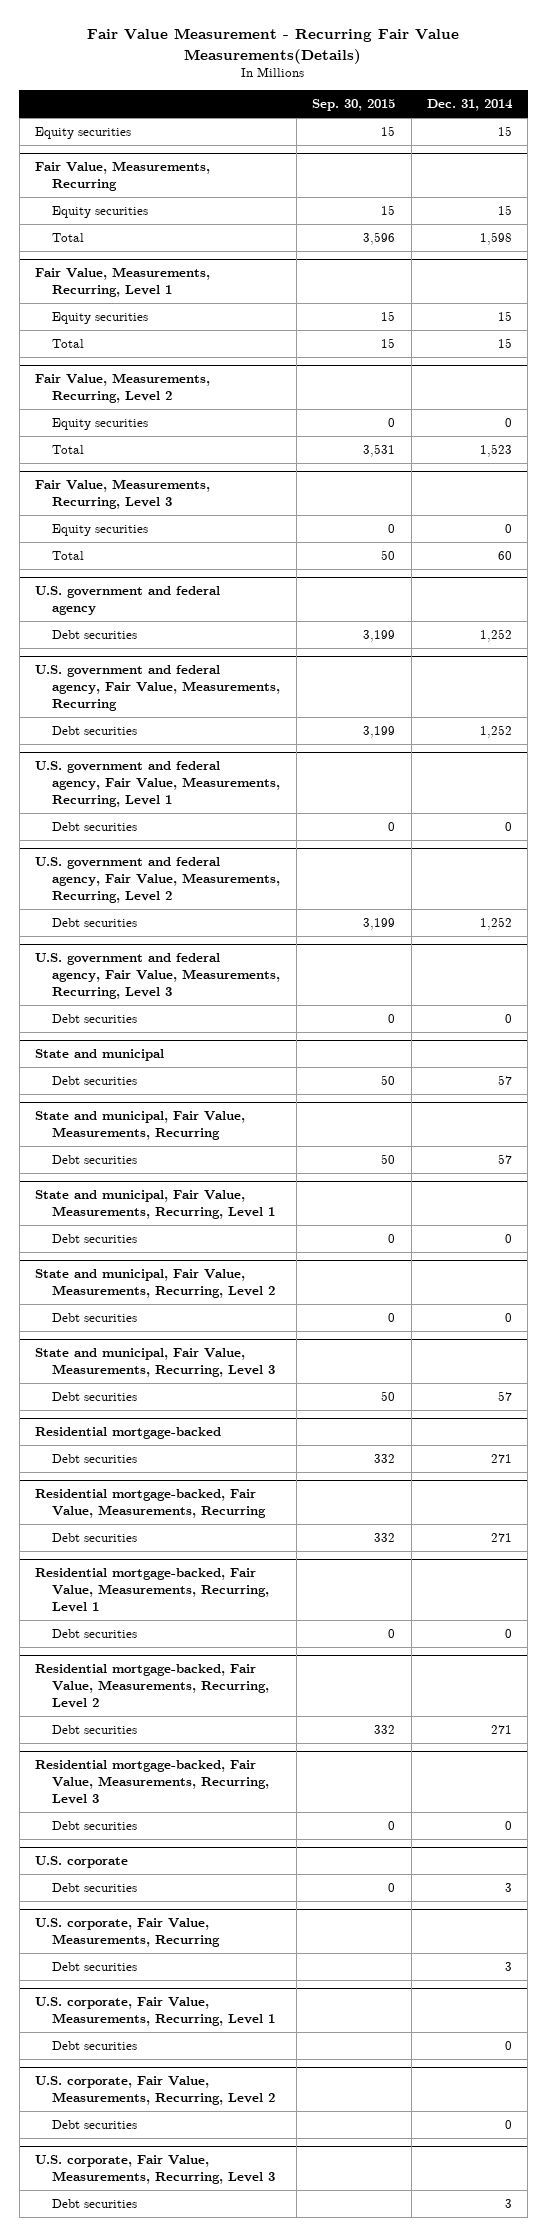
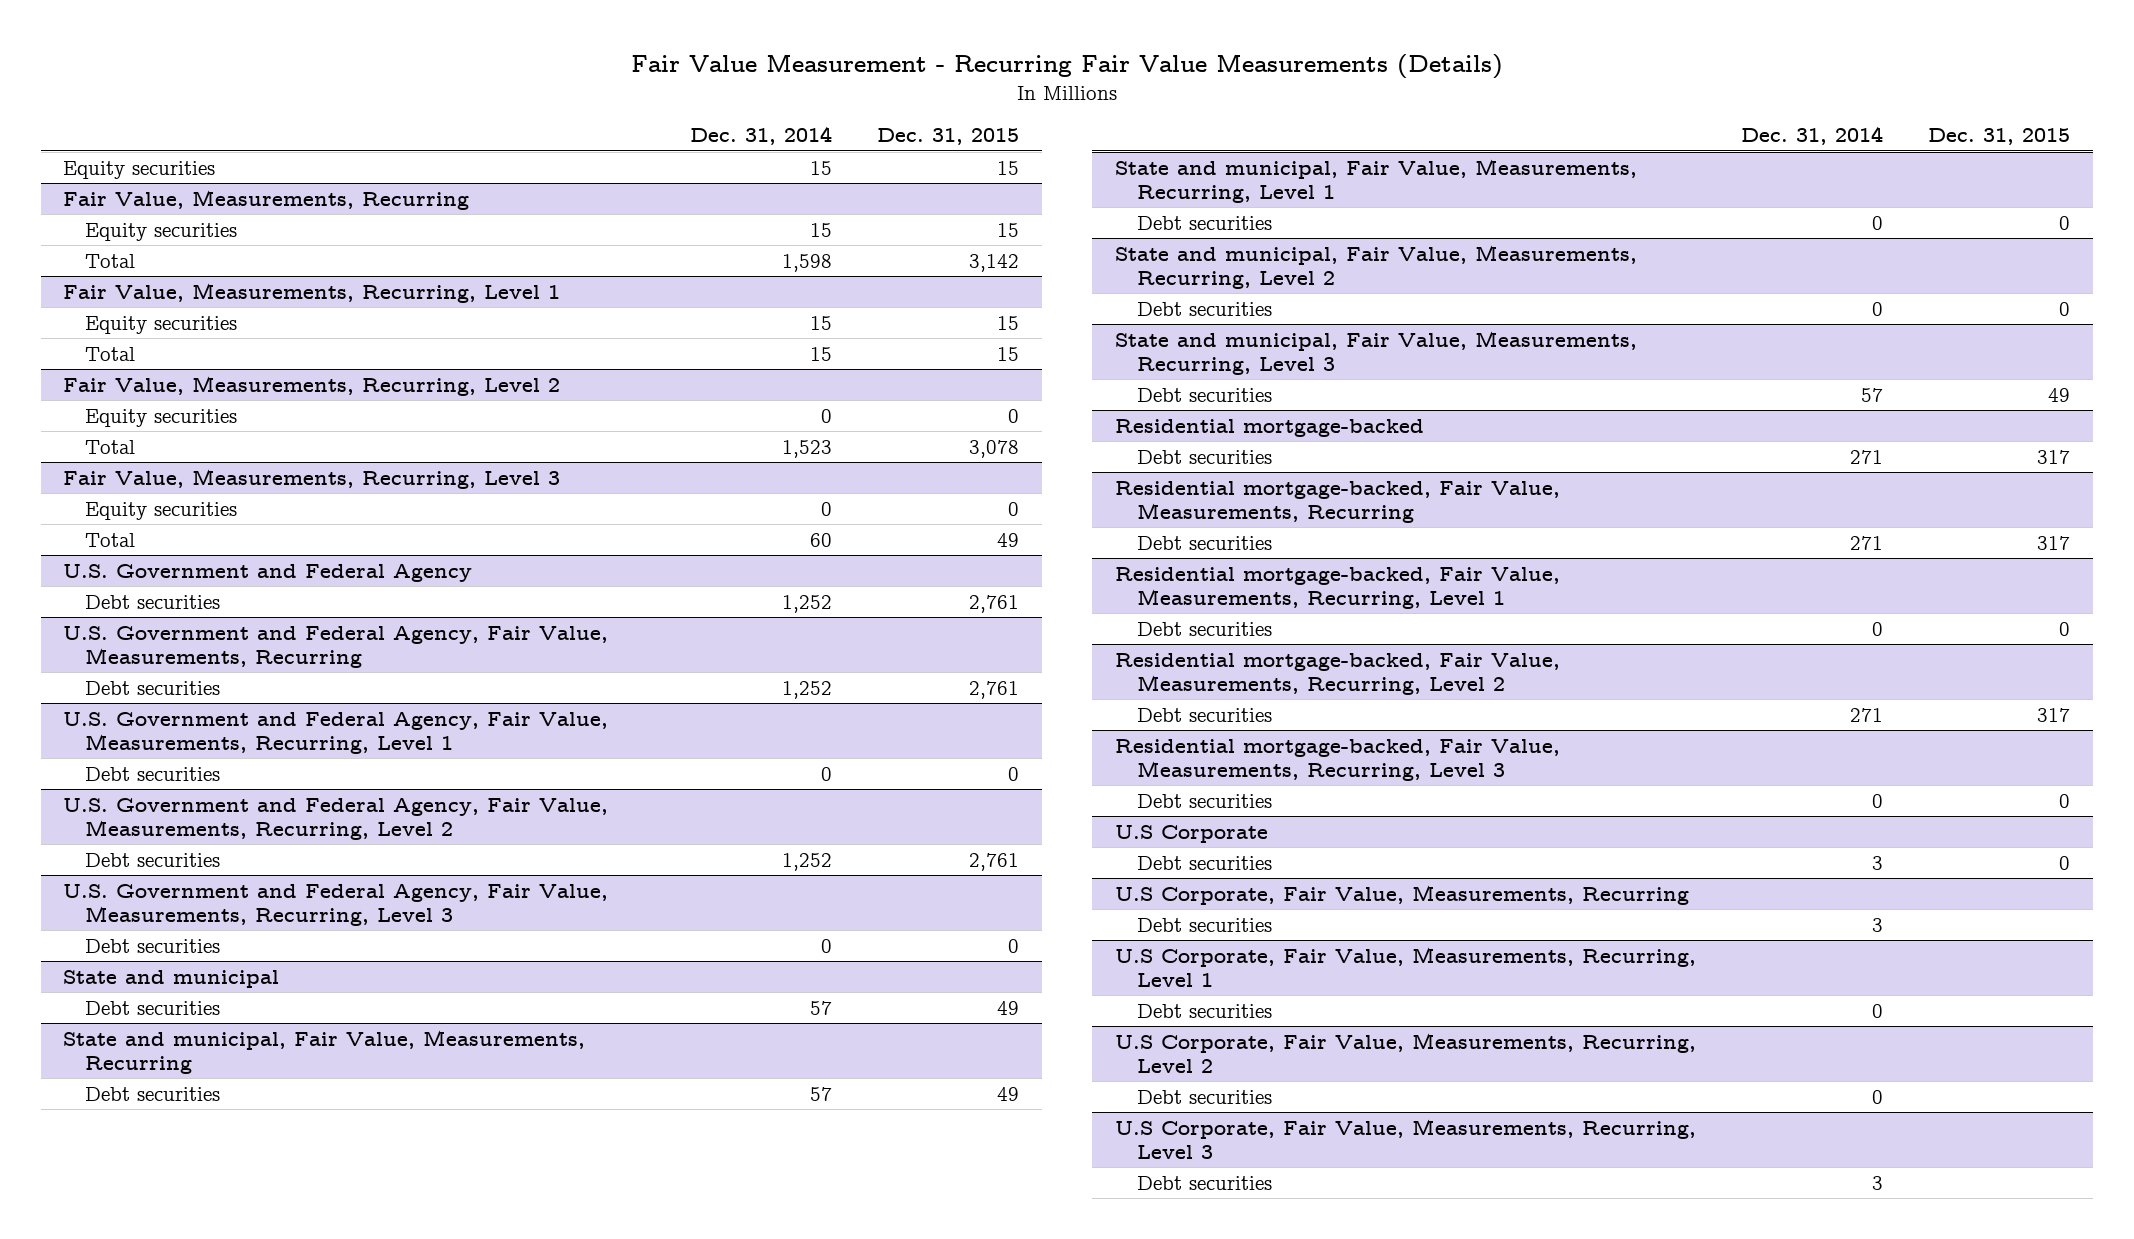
[87,28,460,64] Fair Value Measurement - Recurring Fair Value Measurements(Details) -> [630,54,1503,80] Fair Value Measurement - Recurring Fair Value Measurements (Details)
[312,99,396,112] Sep. 30, 2015 -> none
none -> [876,128,1019,146] Dec. 31, 2015
[34,586,220,616] U.S. government and federal agency -> [63,563,473,582] U.S. Government and Federal Agency
[34,665,281,712] U.S. government and federal agency, Fair Value, Measurements, Recurring -> [63,625,609,668] U.S. Government and Federal Agency, Fair Value, Measurements, Recurring
[34,761,281,808] U.S. government and federal agency, Fair Value, Measurements, Recurring, Level 1 -> [63,711,609,754] U.S. Government and Federal Agency, Fair Value, Measurements, Recurring, Level 1
[34,857,281,904] U.S. government and federal agency, Fair Value, Measurements, Recurring, Level 2 -> [63,797,609,840] U.S. Government and Federal Agency, Fair Value, Measurements, Recurring, Level 2
[34,953,281,1000] U.S. government and federal agency, Fair Value, Measurements, Recurring, Level 3 -> [63,883,609,926] U.S. Government and Federal Agency, Fair Value, Measurements, Recurring, Level 3
[34,1856,128,1869] U.S. corporate -> [1114,824,1268,843] U.S Corporate
[34,1918,221,1948] U.S. corporate, Fair Value, Measurements, Recurring -> [1114,884,1689,905] U.S Corporate, Fair Value, Measurements, Recurring
[34,1997,276,2027] U.S. corporate, Fair Value, Measurements, Recurring, Level 1 -> [1114,946,1696,987] U.S Corporate, Fair Value, Measurements, Recurring, Level 1
[34,2076,276,2106] U.S. corporate, Fair Value, Measurements, Recurring, Level 2 -> [1114,1032,1696,1073] U.S Corporate, Fair Value, Measurements, Recurring, Level 2
[34,2155,276,2185] U.S. corporate, Fair Value, Measurements, Recurring, Level 3 -> [1114,1118,1696,1159] U.S Corporate, Fair Value, Measurements, Recurring, Level 3

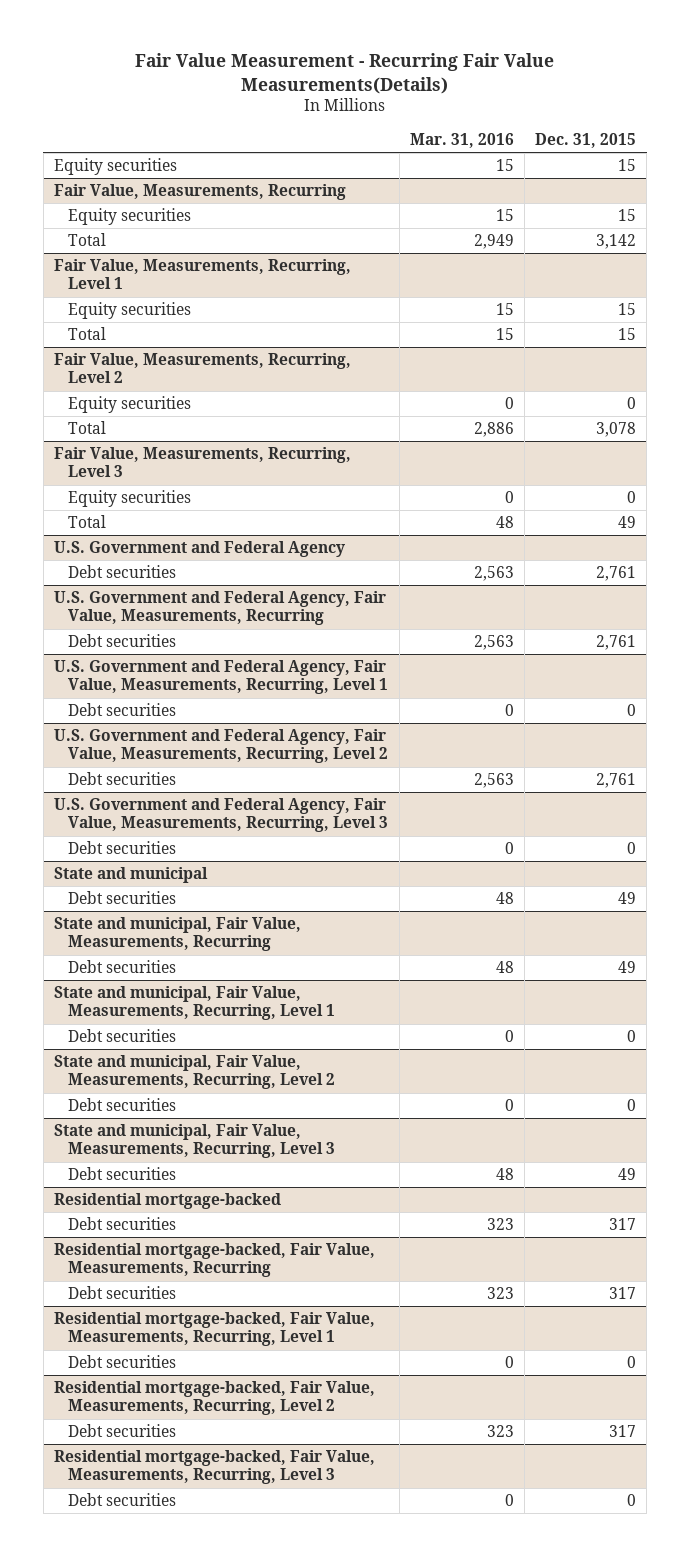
[630,54,1503,80] Fair Value Measurement - Recurring Fair Value Measurements (Details) -> [135,53,555,94] Fair Value Measurement - Recurring Fair Value Measurements(Details)
[689,126,832,146] Dec. 31, 2014 -> none
none -> [409,132,514,148] Mar. 31, 2016
[1114,824,1268,843] U.S Corporate -> none
[1136,855,1272,870] Debt securities -> none
[1114,884,1689,905] U.S Corporate, Fair Value, Measurements, Recurring -> none
[1136,917,1272,932] Debt securities -> none
[1114,946,1696,987] U.S Corporate, Fair Value, Measurements, Recurring, Level 1 -> none
[1136,1003,1272,1018] Debt securities -> none
[1114,1032,1696,1073] U.S Corporate, Fair Value, Measurements, Recurring, Level 2 -> none
[1136,1089,1272,1104] Debt securities -> none
[1114,1118,1696,1159] U.S Corporate, Fair Value, Measurements, Recurring, Level 3 -> none
[1136,1175,1272,1190] Debt securities -> none

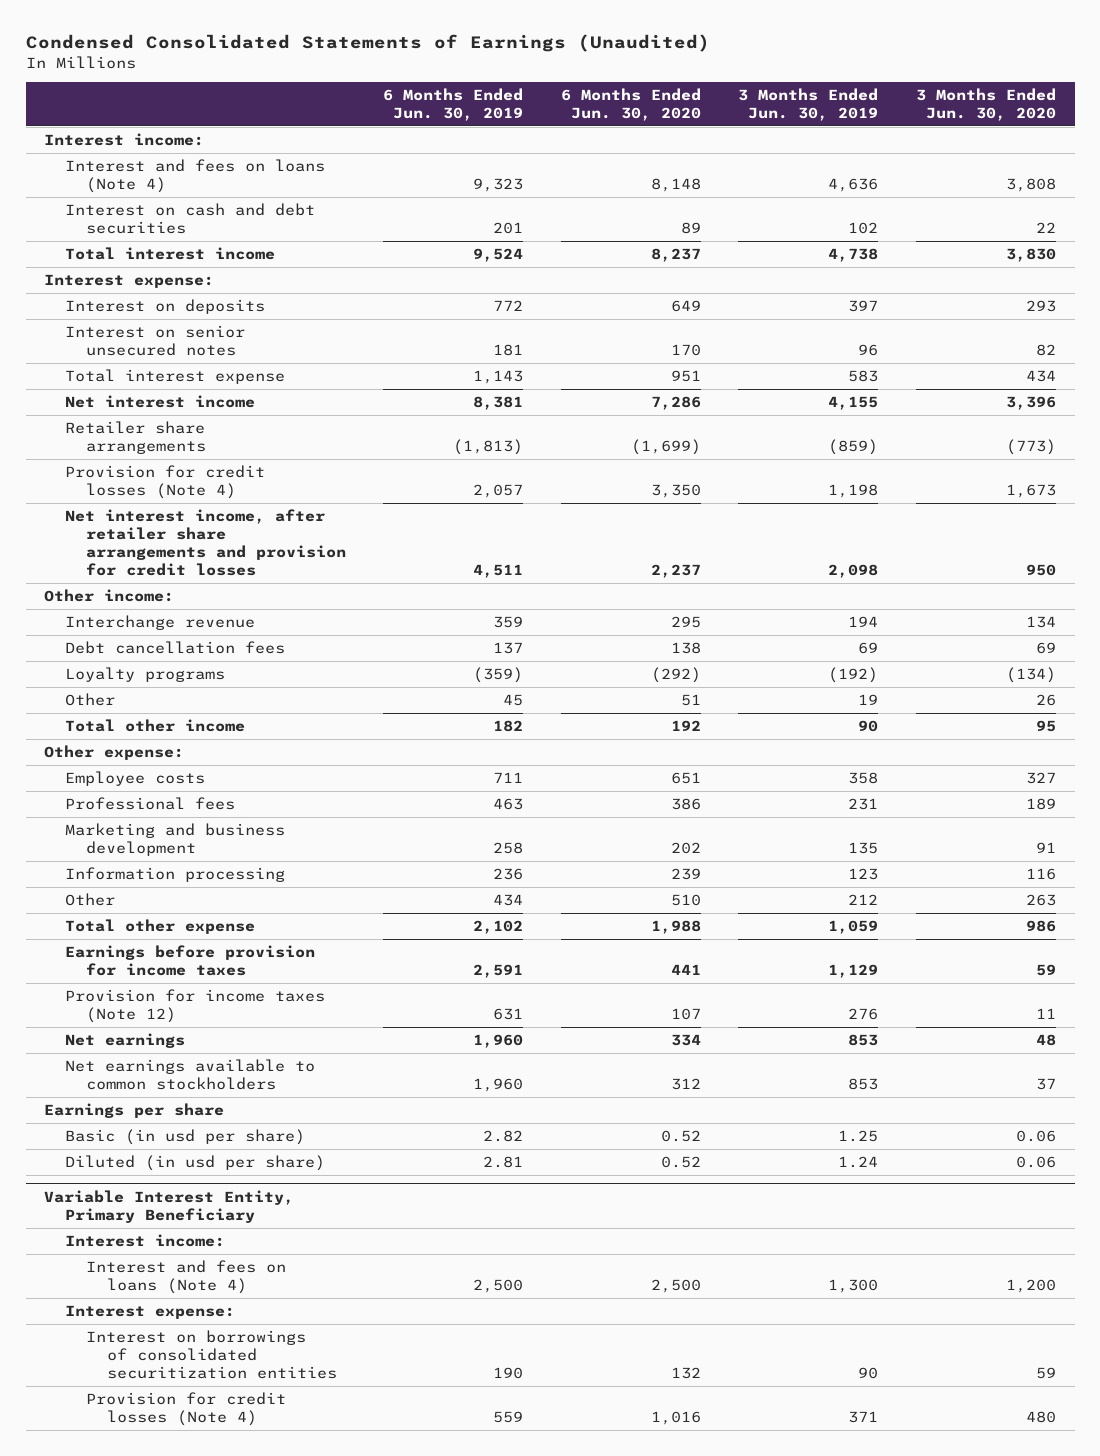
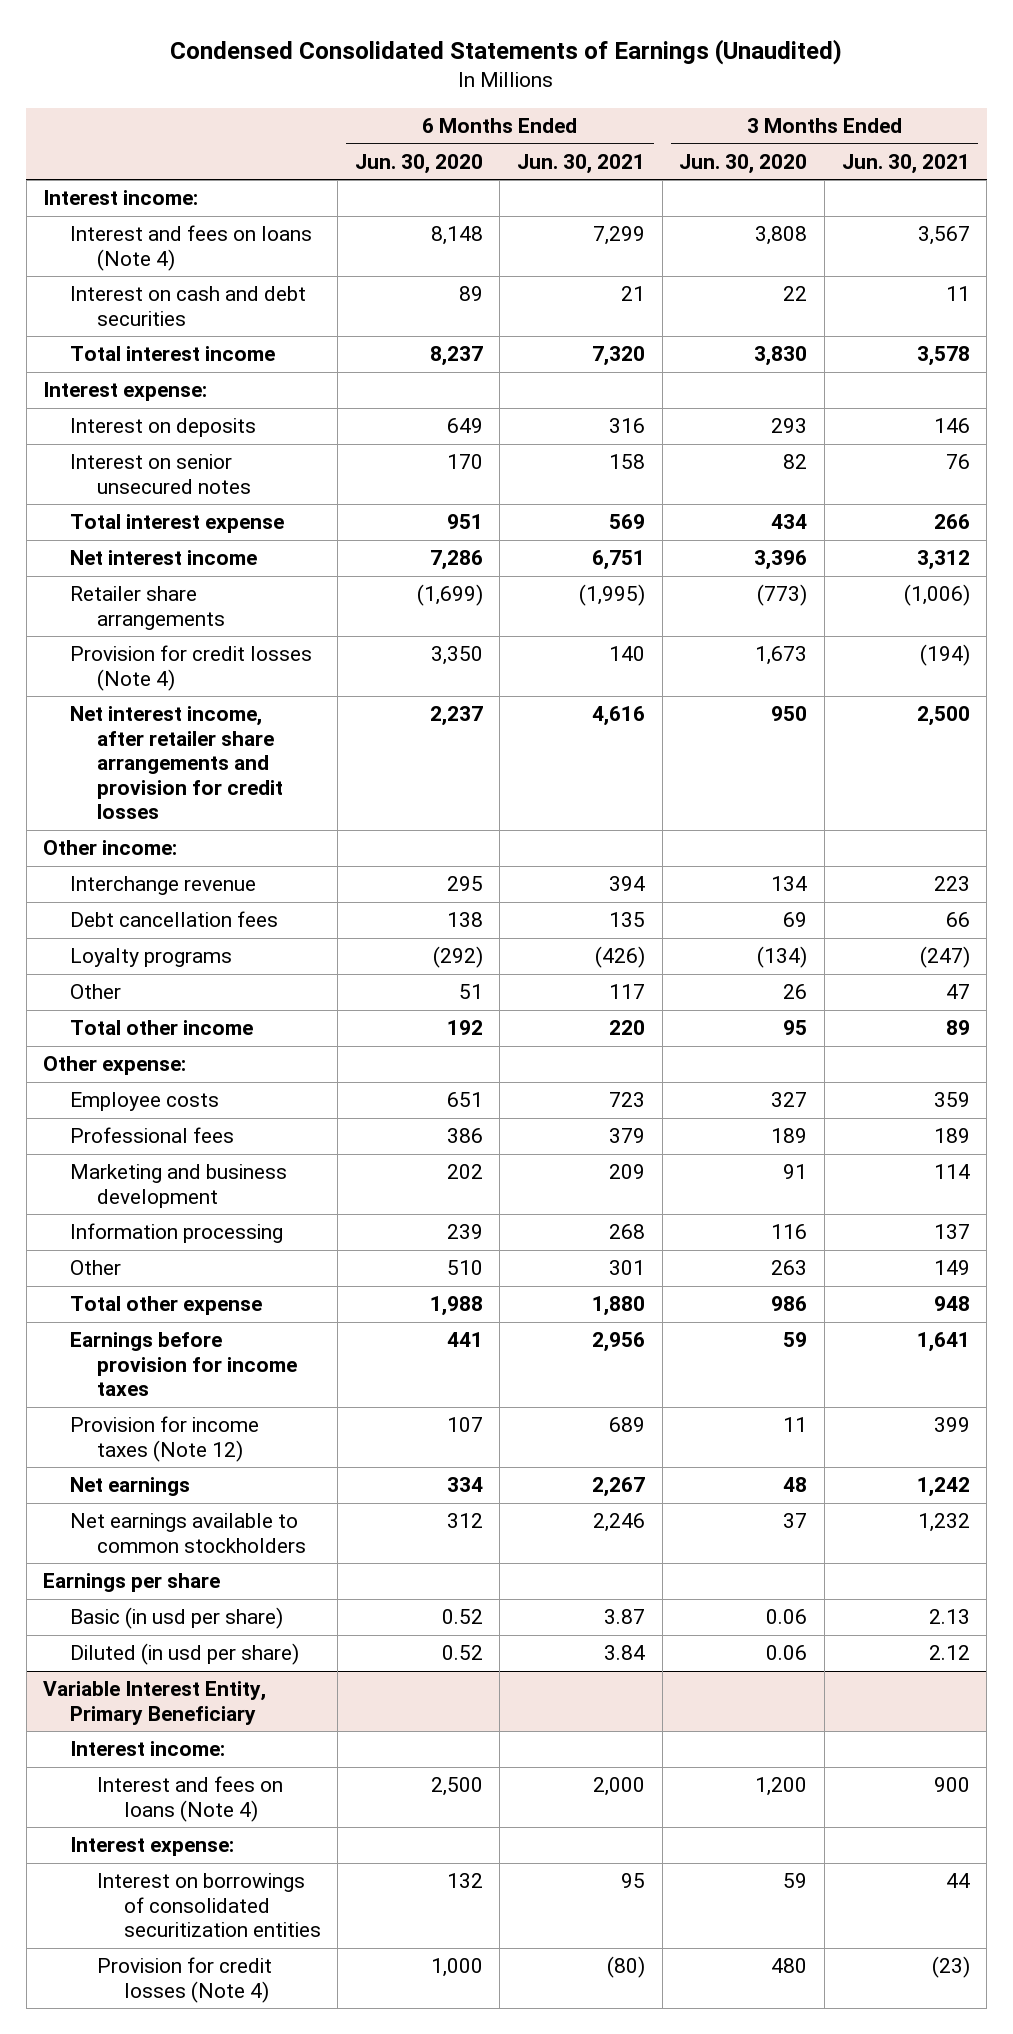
[383,88,524,122] 6 Months Ended Jun. 30, 2019 -> none
[738,88,879,122] 3 Months Ended Jun. 30, 2019 -> none
none -> [517,153,646,174] Jun. 30, 2021
none -> [841,153,970,174] Jun. 30, 2021
[650,1410,701,1425] 1,016 -> [430,1958,483,1978] 1,000

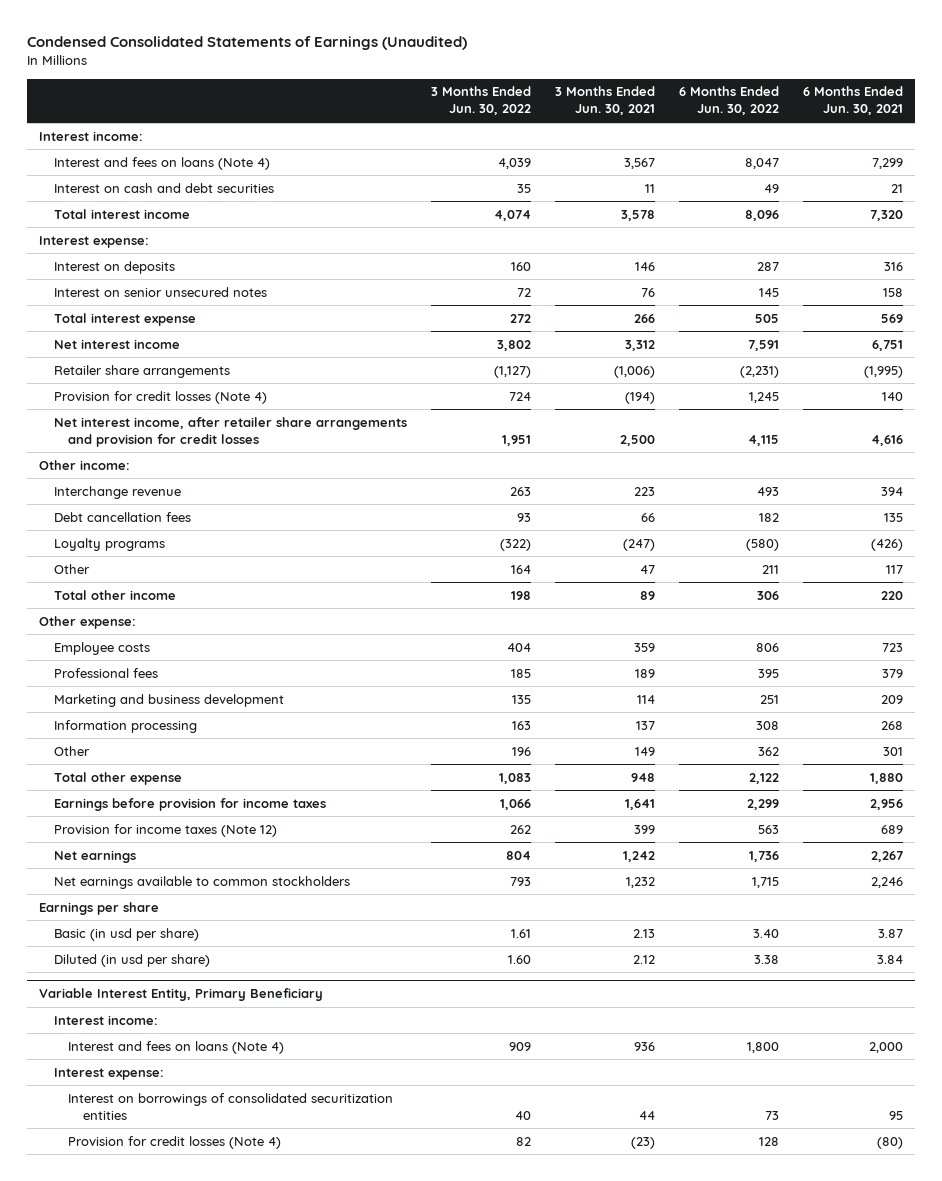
[354,153,483,174] Jun. 30, 2020 -> none
[679,153,808,174] Jun. 30, 2020 -> none
none -> [430,86,531,116] 3 Months Ended Jun. 30, 2022
none -> [678,86,779,116] 6 Months Ended Jun. 30, 2022
[933,1777,970,1793] 900 -> [633,1041,655,1051] 936

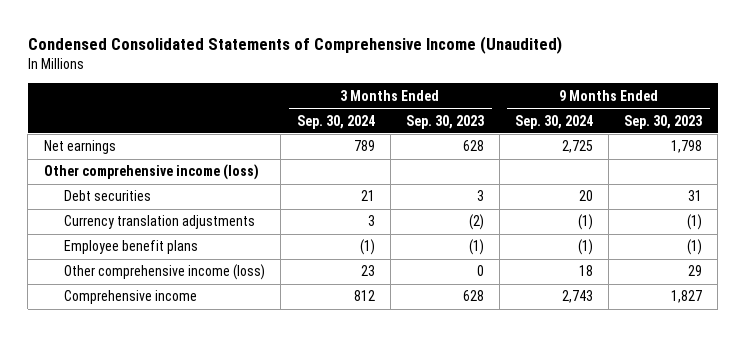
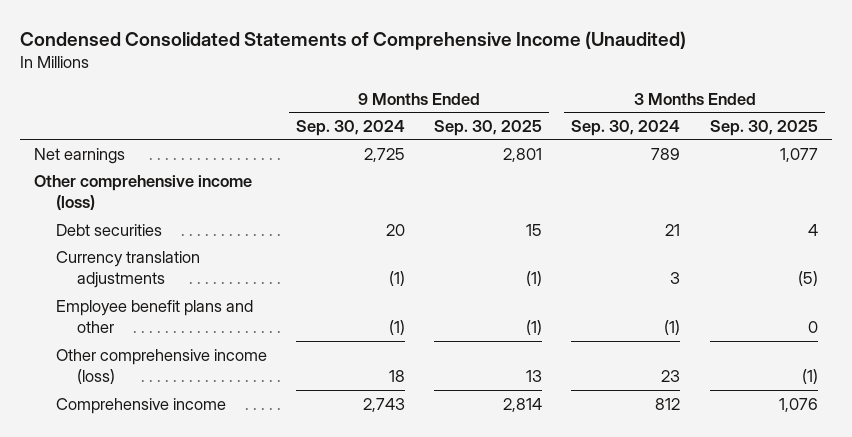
[405,114,484,129] Sep. 30, 2023 -> none
[624,114,703,129] Sep. 30, 2023 -> none
none -> [434,119,543,136] Sep. 30, 2025
none -> [709,119,818,136] Sep. 30, 2025
[64,240,199,255] Employee benefit plans -> [55,299,253,334] Employee benefit plans and other

